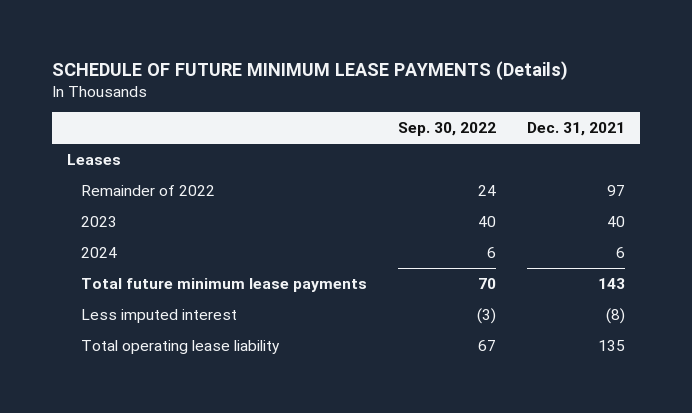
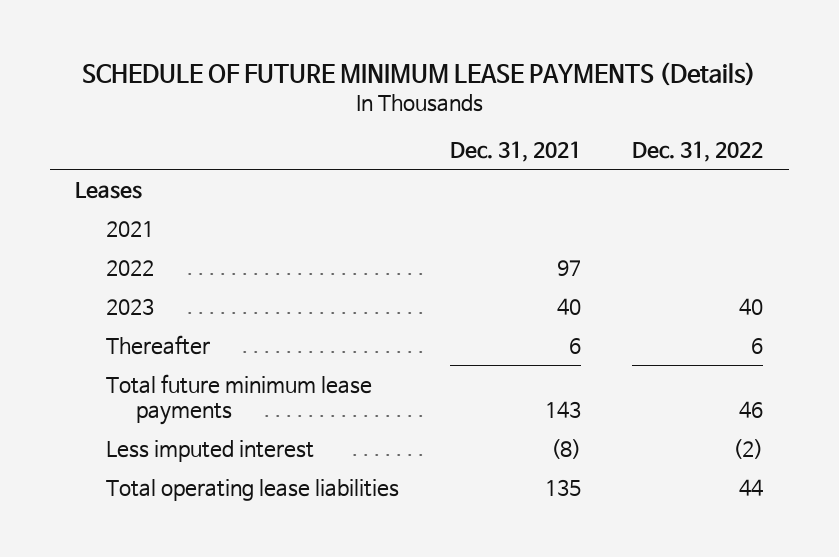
[397,122,496,137] Sep. 30, 2022 -> none
none -> [632,141,764,163] Dec. 31, 2022
[81,185,216,197] Remainder of 2022 -> none
none -> [105,220,154,237] 2021
none -> [105,259,154,276] 2022
[81,247,118,259] 2024 -> none
none -> [105,334,210,355] Thereafter
[81,340,281,355] Total operating lease liability -> [105,478,399,501] Total operating lease liabilities

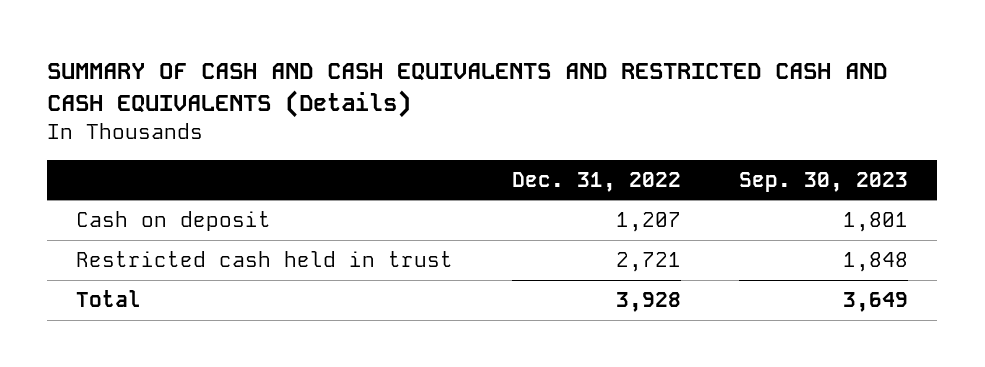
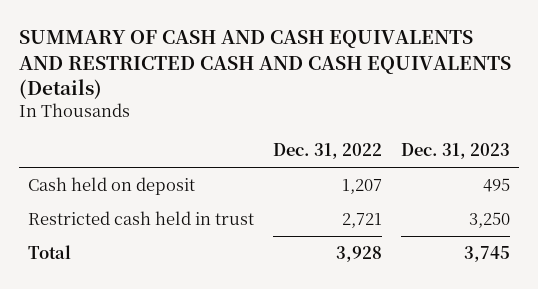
[739,171,909,192] Sep. 30, 2023 -> none
none -> [400,143,510,160] Dec. 31, 2023
[76,211,272,232] Cash on deposit -> [28,176,196,195] Cash held on deposit

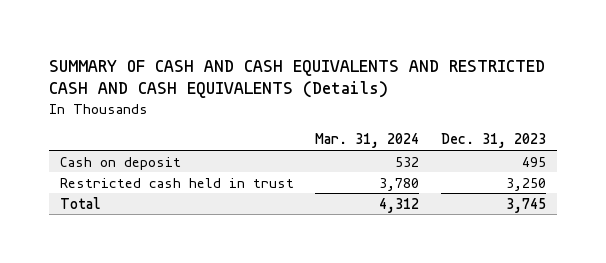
[272,143,382,160] Dec. 31, 2022 -> none
none -> [315,133,420,149] Mar. 31, 2024
[28,176,196,195] Cash held on deposit -> [59,156,181,170] Cash on deposit

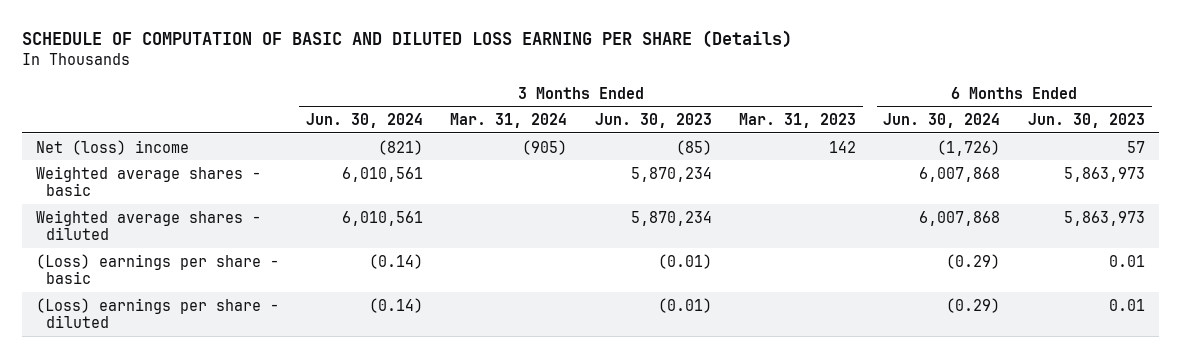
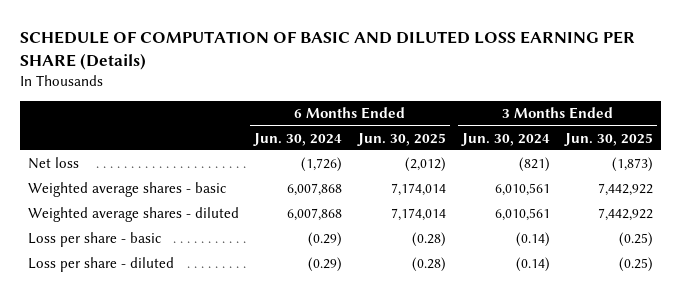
[450,112,568,128] Mar. 31, 2024 -> none
[594,112,712,128] Jun. 30, 2023 -> none
[739,112,857,128] Mar. 31, 2023 -> none
[1027,112,1145,128] Jun. 30, 2023 -> none
none -> [356,132,446,146] Jun. 30, 2025
none -> [564,132,654,146] Jun. 30, 2025
[35,139,189,155] Net (loss) income -> [27,157,79,170] Net loss
[35,253,279,284] (Loss) earnings per share - basic -> [27,232,161,248] Loss per share - basic
[35,297,279,328] (Loss) earnings per share - diluted -> [27,257,174,273] Loss per share - diluted

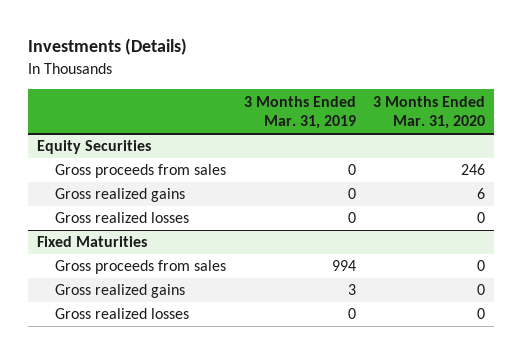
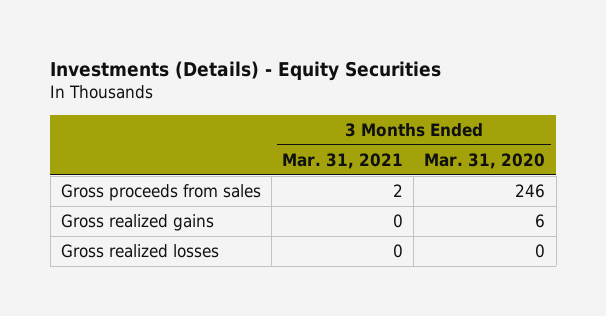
[27,38,187,56] Investments (Details) -> [50,60,442,81] Investments (Details) - Equity Securities
[243,95,356,130] 3 Months Ended Mar. 31, 2019 -> none
none -> [282,152,404,169] Mar. 31, 2021
[36,140,151,155] Equity Securities -> none
[36,236,147,248] Fixed Maturities -> none
[55,260,227,275] Gross proceeds from sales -> none
[55,284,186,299] Gross realized gains -> none
[55,308,190,320] Gross realized losses -> none

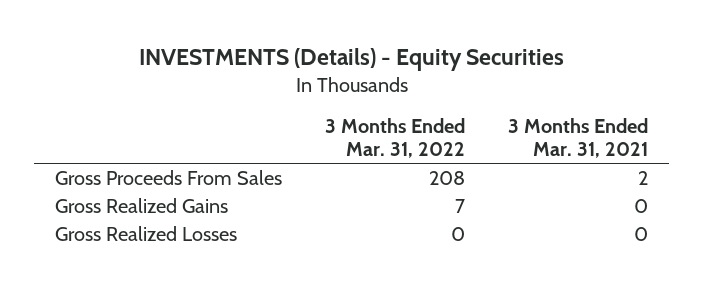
[50,60,442,81] Investments (Details) - Equity Securities -> [138,47,564,71] INVESTMENTS (Details) - Equity Securities
[424,152,546,169] Mar. 31, 2020 -> none
none -> [325,117,466,158] 3 Months Ended Mar. 31, 2022
[60,183,261,201] Gross proceeds from sales -> [55,170,283,186] Gross Proceeds From Sales
[60,213,214,231] Gross realized gains -> [55,198,229,214] Gross Realized Gains
[60,243,219,258] Gross realized losses -> [55,226,238,242] Gross Realized Losses

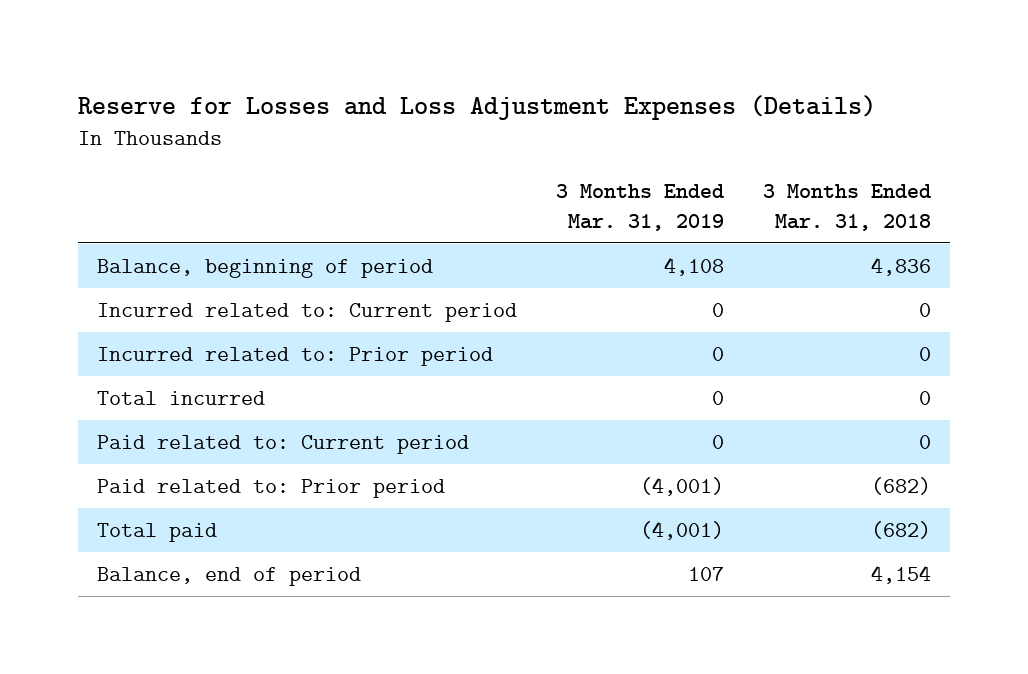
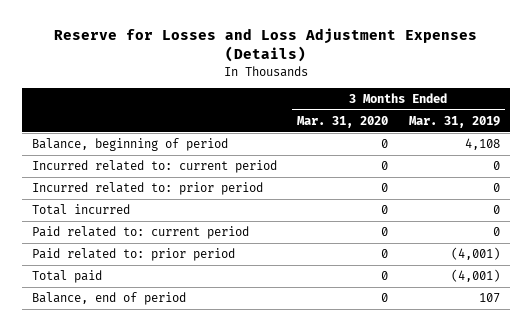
[762,183,931,231] 3 Months Ended Mar. 31, 2018 -> none
none -> [297,115,389,128] Mar. 31, 2020
[97,303,518,323] Incurred related to: Current period -> [31,160,277,174] Incurred related to: current period
[97,347,494,367] Incurred related to: Prior period -> [31,182,263,196] Incurred related to: prior period
[97,435,470,455] Paid related to: Current period -> [31,226,249,240] Paid related to: current period
[97,479,446,499] Paid related to: Prior period -> [31,248,235,262] Paid related to: prior period

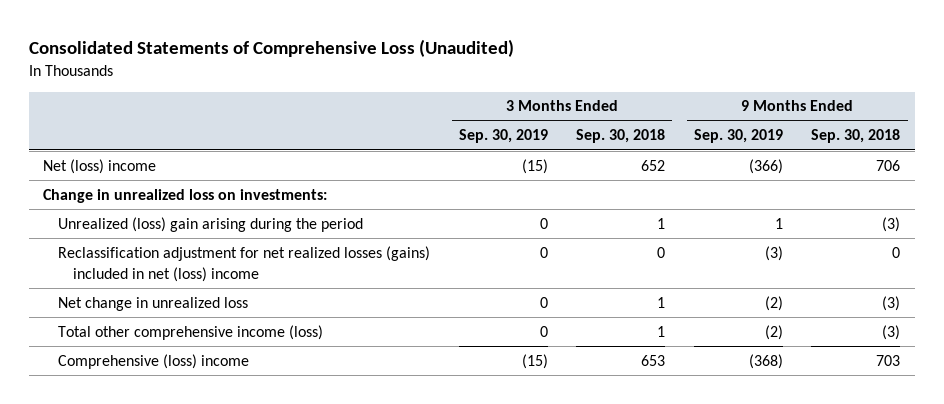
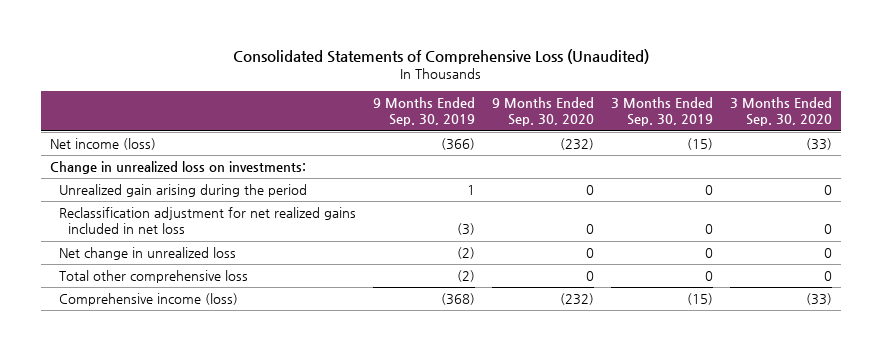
[576,129,666,144] Sep. 30, 2018 -> none
[811,129,901,144] Sep. 30, 2018 -> none
none -> [492,97,595,127] 9 Months Ended Sep. 30, 2020
none -> [730,97,833,127] 3 Months Ended Sep. 30, 2020
[43,158,157,174] Net (loss) income -> [49,138,156,151] Net income (loss)
[58,216,364,232] Unrealized (loss) gain arising during the period -> [59,184,308,198] Unrealized gain arising during the period
[58,245,431,282] Reclassification adjustment for net realized losses (gains) included in net (loss) income -> [59,207,357,235] Reclassification adjustment for net realized gains included in net loss
[58,324,324,340] Total other comprehensive income (loss) -> [59,270,249,284] Total other comprehensive loss
[58,353,250,369] Comprehensive (loss) income -> [59,293,239,307] Comprehensive income (loss)

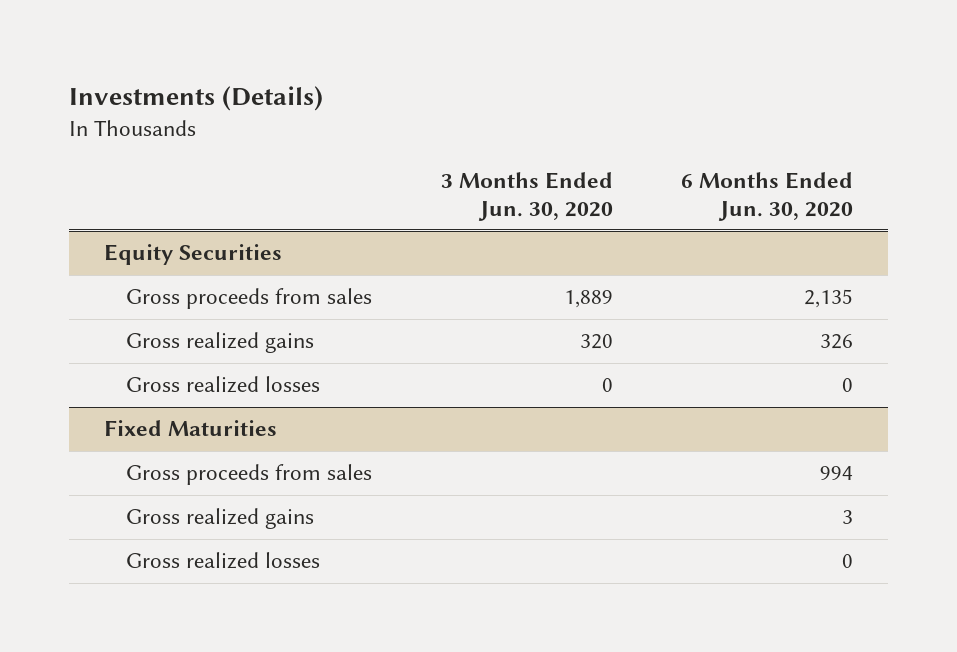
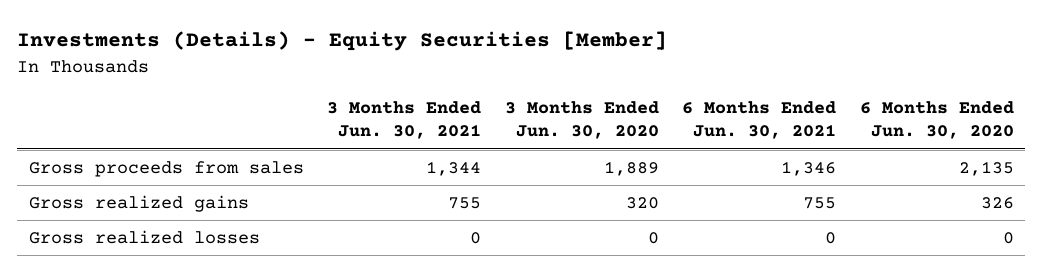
[69,85,324,111] Investments (Details) -> [17,31,668,52] Investments (Details) - Equity Securities [Member]
none -> [327,101,482,140] 3 Months Ended Jun. 30, 2021
none -> [682,101,837,140] 6 Months Ended Jun. 30, 2021
[103,244,282,266] Equity Securities -> none
[103,420,277,437] Fixed Maturities -> none
[125,464,372,486] Gross proceeds from sales -> none
[125,508,314,530] Gross realized gains -> none
[125,552,320,570] Gross realized losses -> none

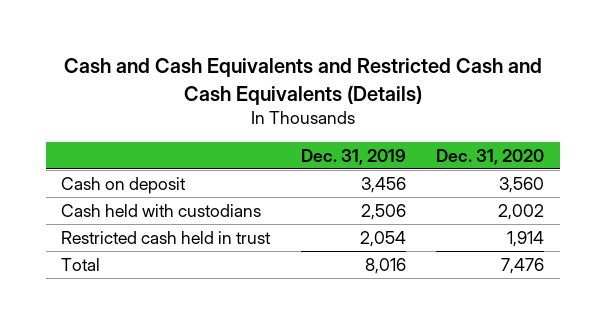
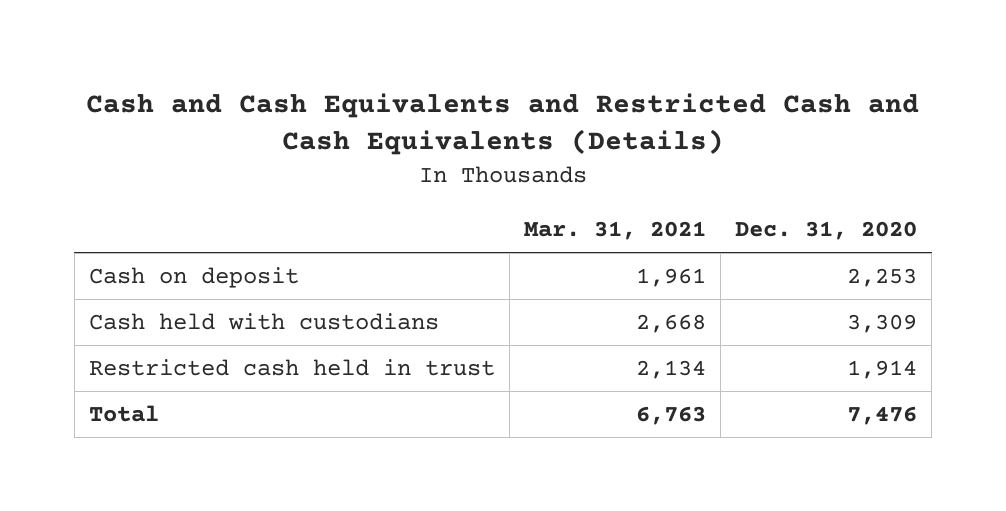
[300,148,406,165] Dec. 31, 2019 -> none
none -> [524,221,707,241] Mar. 31, 2021
[499,176,545,193] 3,560 -> [847,268,918,288] 2,253
[498,203,545,220] 2,002 -> [847,314,918,334] 3,309

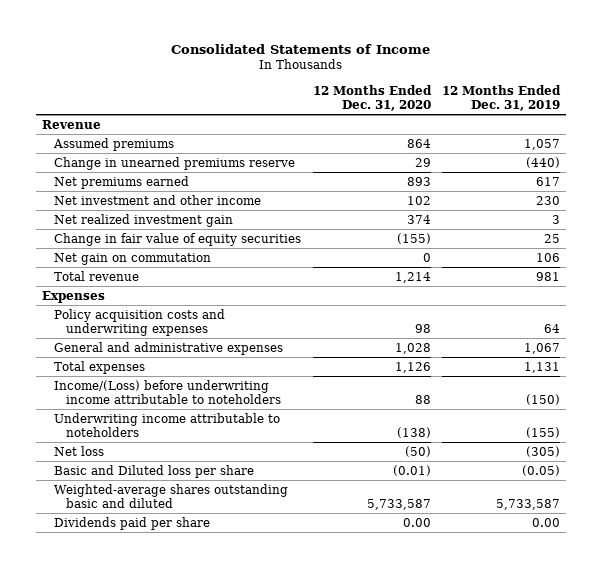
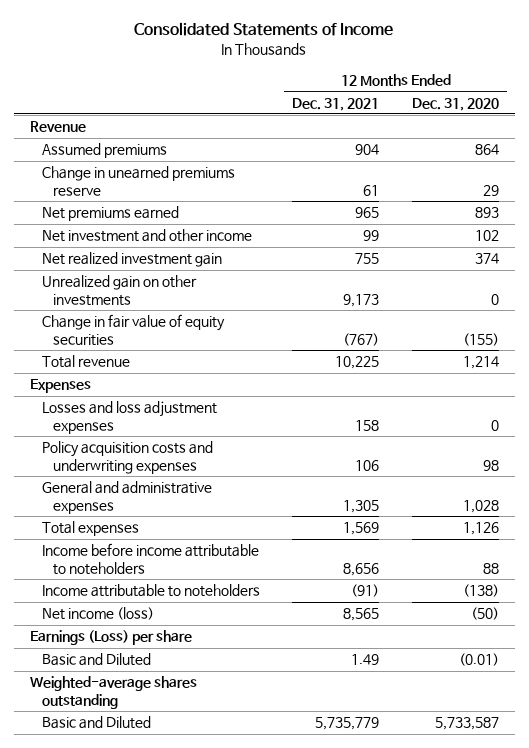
[442,84,562,111] 12 Months Ended Dec. 31, 2019 -> none
none -> [292,97,380,111] Dec. 31, 2021
none -> [41,275,197,307] Unrealized gain on other investments
[54,252,212,265] Net gain on commutation -> none
none -> [41,401,217,435] Losses and loss adjustment expenses
[54,516,211,530] Dividends paid per share -> none
[54,379,282,404] Income/(Loss) before underwriting income attributable to noteholders -> [41,543,259,576] Income before income attributable to noteholders
[54,412,281,437] Underwriting income attributable to noteholders -> [41,584,260,598] Income attributable to noteholders
[54,445,105,456] Net loss -> [41,607,154,621] Net income (loss)
none -> [29,630,192,646] Earnings (Loss) per share
[54,464,255,478] Basic and Diluted loss per share -> [41,653,151,667] Basic and Diluted
none -> [29,676,197,710] Weighted-average shares outstanding
[54,483,289,508] Weighted-average shares outstanding basic and diluted -> [41,716,151,730] Basic and Diluted

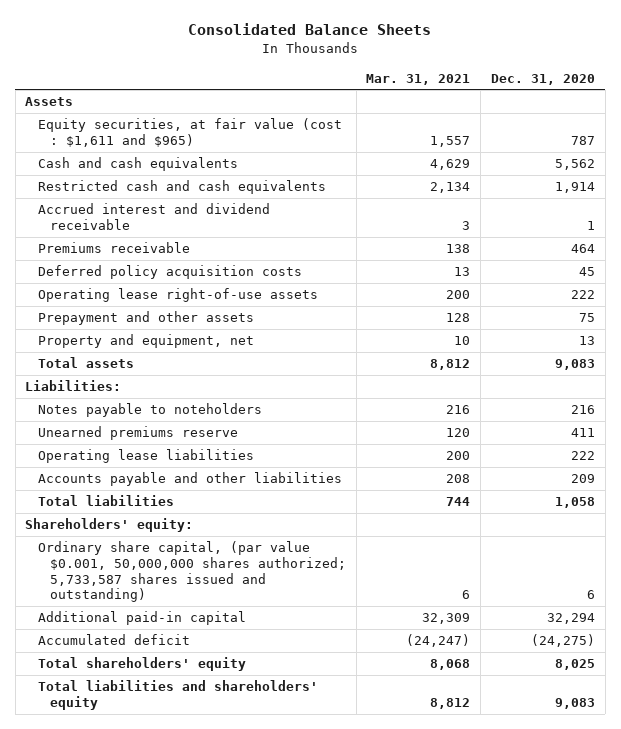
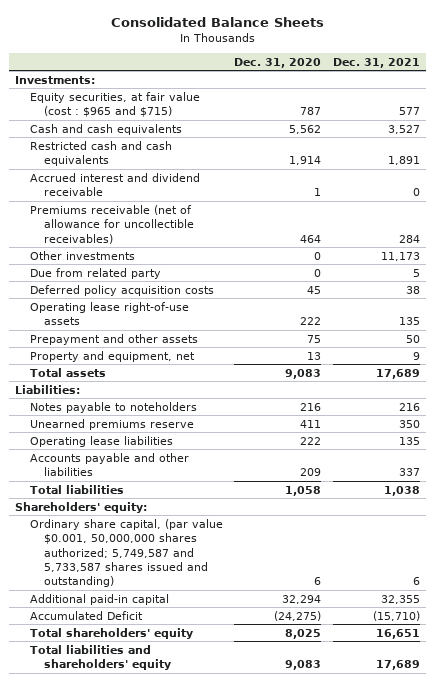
[366,73,471,85] Mar. 31, 2021 -> none
none -> [333,57,421,68] Dec. 31, 2021
[25,97,74,107] Assets -> none
none -> [15,75,96,84] Investments:
[37,118,342,148] Equity securities, at fair value (cost : $1,611 and $965) -> [29,91,200,118] Equity securities, at fair value (cost : $965 and $715)
[37,242,190,254] Premiums receivable -> [29,204,194,244] Premiums receivable (net of allowance for uncollectible receivables)
none -> [29,250,135,260] Other investments
none -> [29,267,161,279] Due from related party
[37,541,346,603] Ordinary share capital, (par value $0.001, 50,000,000 shares authorized; 5,733,587 shares issued and outstanding) -> [29,518,223,588] Ordinary share capital, (par value $0.001, 50,000,000 shares authorized; 5,749,587 and 5,733,587 shares issued and outstanding)
[37,634,190,646] Accumulated deficit -> [29,610,143,620] Accumulated Deficit

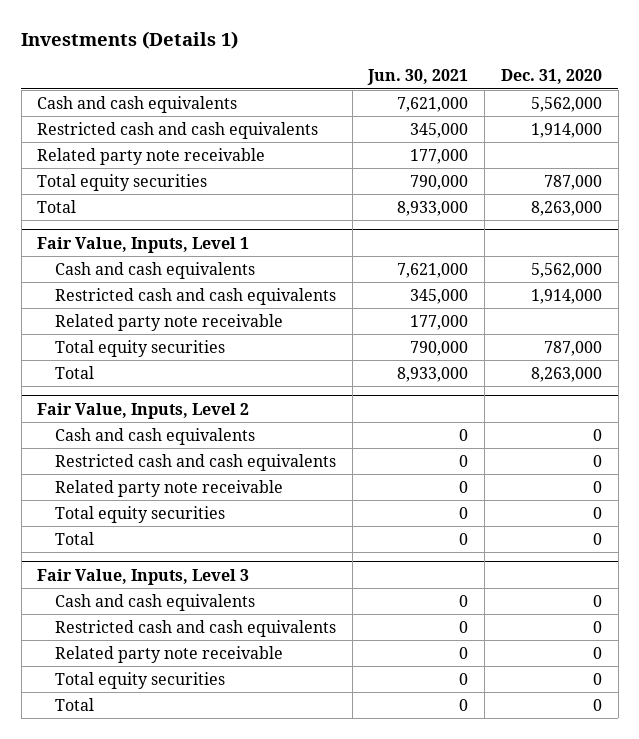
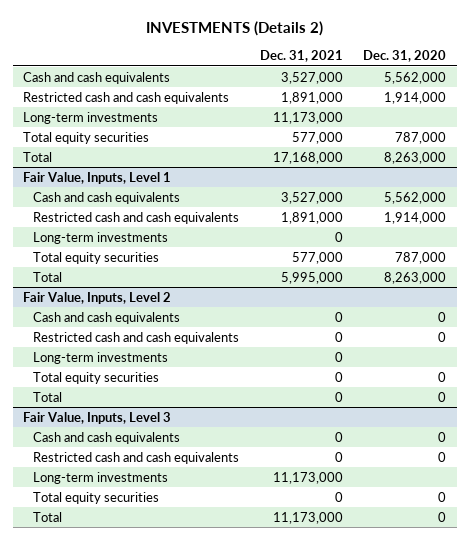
[21,31,239,50] Investments (Details 1) -> [145,20,323,36] INVESTMENTS (Details 2)
[367,69,469,86] Jun. 30, 2021 -> none
none -> [259,50,343,63] Dec. 31, 2021
[37,147,266,165] Related party note receivable -> none
none -> [22,111,158,124] Long-term investments
[54,313,283,331] Related party note receivable -> none
none -> [33,231,169,244] Long-term investments
[54,479,283,497] Related party note receivable -> none
none -> [33,351,169,364] Long-term investments
[54,645,283,663] Related party note receivable -> none
none -> [33,471,169,484] Long-term investments

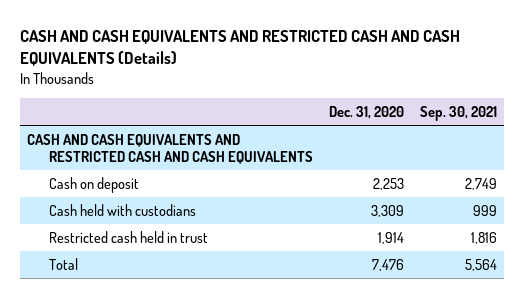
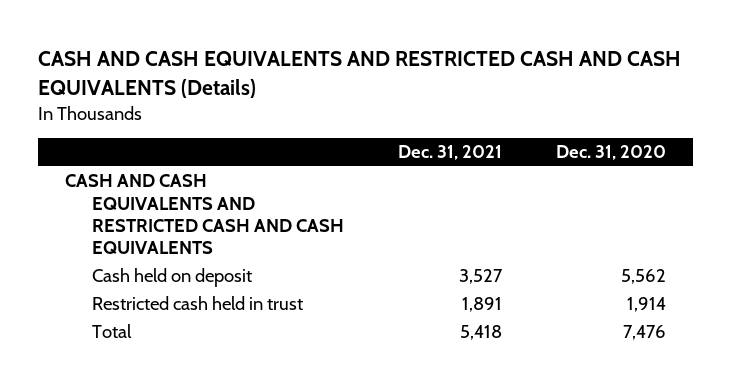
[419,105,497,121] Sep. 30, 2021 -> none
none -> [397,145,502,161] Dec. 31, 2021
[49,203,197,216] Cash held with custodians -> none
[49,176,140,193] Cash on deposit -> [91,268,252,288] Cash held on deposit
[372,177,404,190] 2,253 -> [620,269,666,285] 5,562

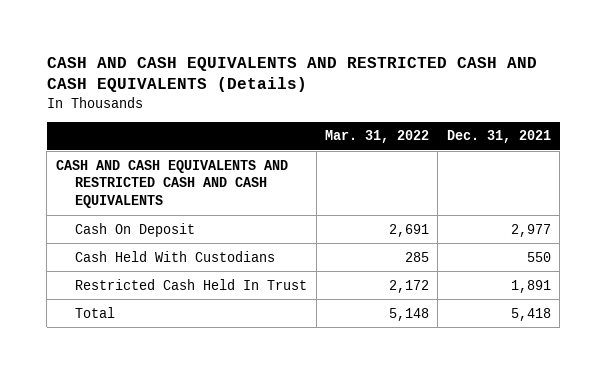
[555,145,666,161] Dec. 31, 2020 -> none
none -> [324,130,429,144] Mar. 31, 2022
[91,268,252,288] Cash held on deposit -> [75,222,196,237] Cash On Deposit
[458,269,503,285] 3,527 -> [510,223,551,237] 2,977
none -> [75,250,276,262] Cash Held With Custodians
[91,296,303,311] Restricted cash held in trust -> [75,278,308,290] Restricted Cash Held In Trust

